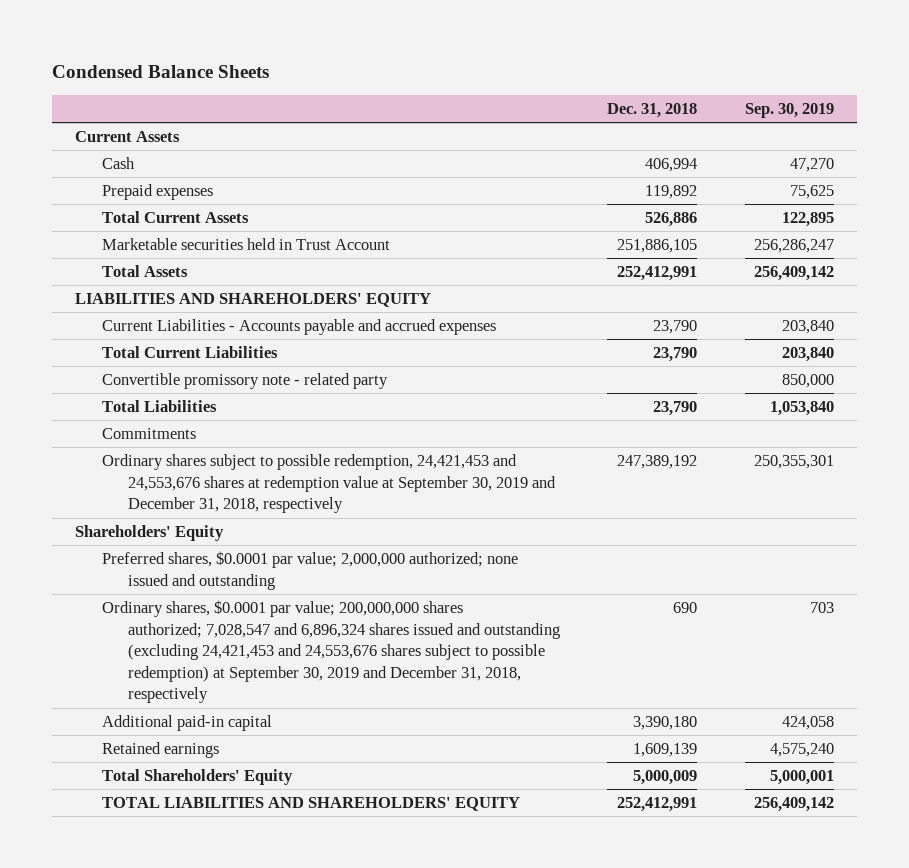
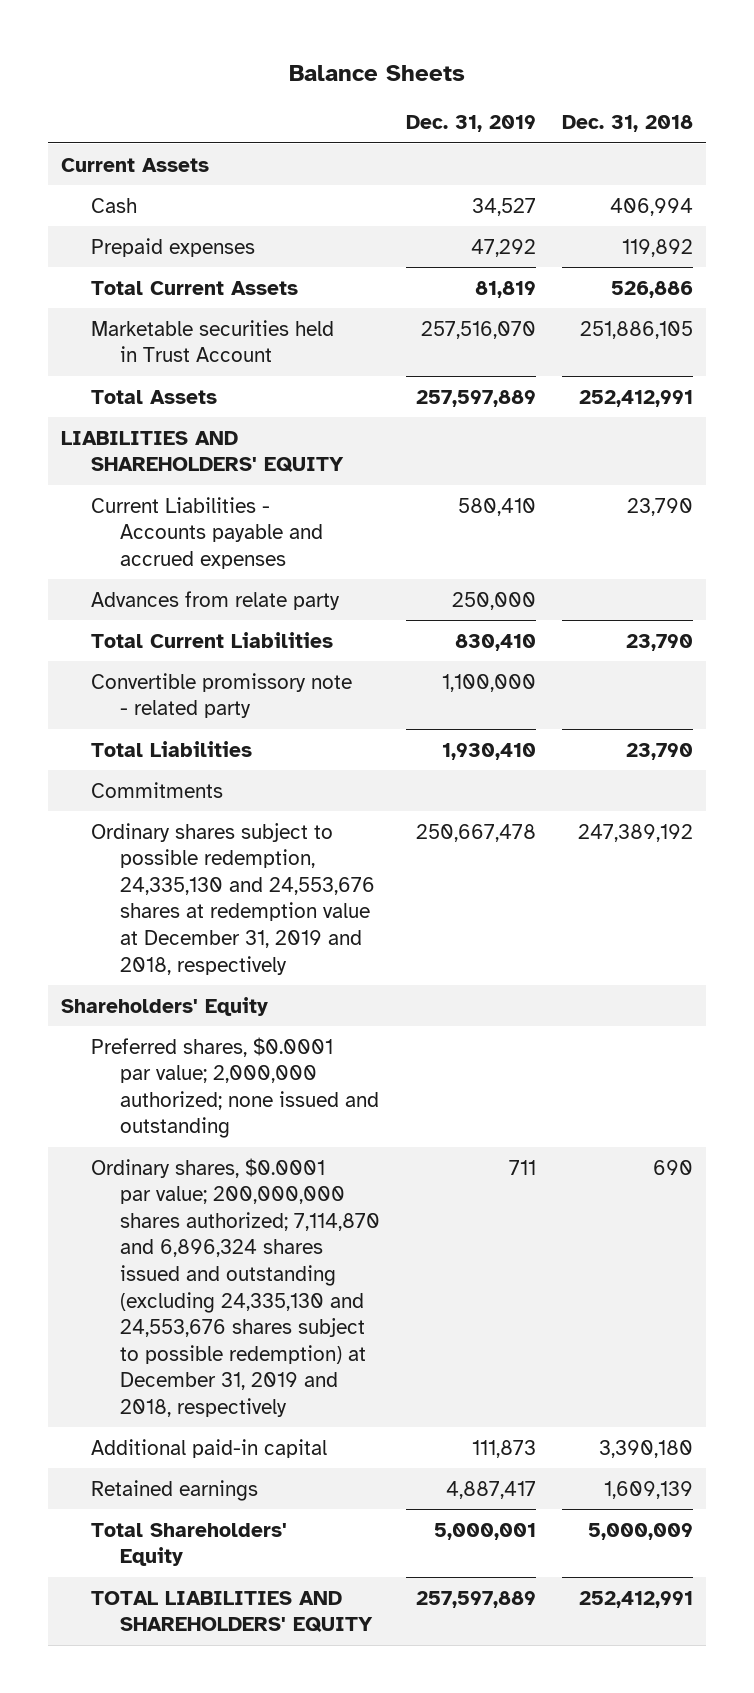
[51,64,269,78] Condensed Balance Sheets -> [289,64,466,81] Balance Sheets
[744,102,834,118] Sep. 30, 2019 -> none
none -> [406,115,537,133] Dec. 31, 2019
none -> [90,590,340,610] Advances from relate party
[101,454,557,514] Ordinary shares subject to possible redemption, 24,421,453 and 24,553,676 shares at redemption value at September 30, 2019 and December 31, 2018, respectively -> [90,822,376,975] Ordinary shares subject to possible redemption, 24,335,130 and 24,553,676 shares at redemption value at December 31, 2019 and 2018, respectively
[101,600,561,704] Ordinary shares, $0.0001 par value; 200,000,000 shares authorized; 7,028,547 and 6,896,324 shares issued and outstanding (excluding 24,421,453 and 24,553,676 shares subject to possible redemption) at September 30, 2019 and December 31, 2018, respectively -> [90,1157,381,1417] Ordinary shares, $0.0001 par value; 200,000,000 shares authorized; 7,114,870 and 6,896,324 shares issued and outstanding (excluding 24,335,130 and 24,553,676 shares subject to possible redemption) at December 31, 2019 and 2018, respectively

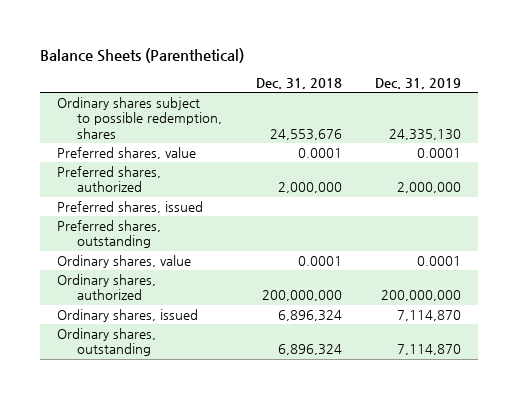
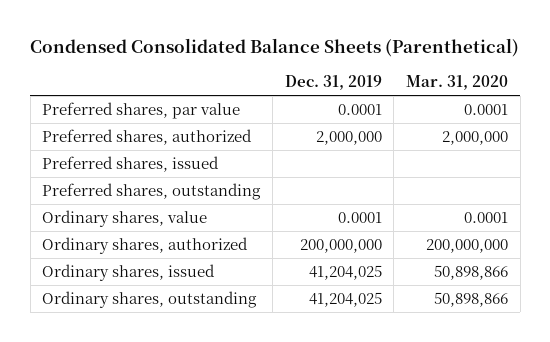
[40,48,245,64] Balance Sheets (Parenthetical) -> [30,38,520,58] Condensed Consolidated Balance Sheets (Parenthetical)
[255,78,342,90] Dec. 31, 2018 -> none
none -> [405,75,508,91] Mar. 31, 2020
[56,97,223,139] Ordinary shares subject to possible redemption, shares -> none
[56,147,196,160] Preferred shares, value -> [42,101,241,119] Preferred shares, par value
[397,310,462,322] 7,114,870 -> [308,264,382,280] 41,204,025
[397,344,462,356] 7,114,870 -> [308,291,382,307] 41,204,025

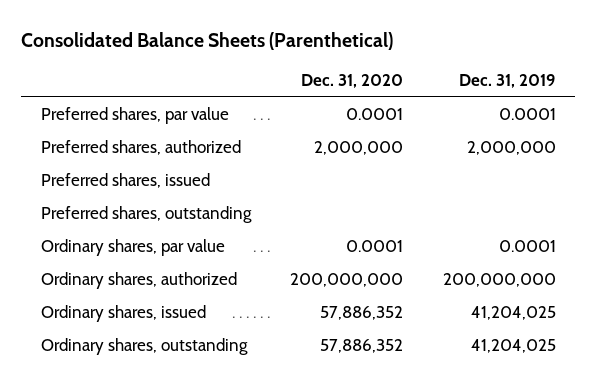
[30,38,520,58] Condensed Consolidated Balance Sheets (Parenthetical) -> [20,32,393,51] Consolidated Balance Sheets (Parenthetical)
[405,75,508,91] Mar. 31, 2020 -> none
none -> [301,74,404,89] Dec. 31, 2020
[42,209,208,227] Ordinary shares, value -> [40,239,225,257] Ordinary shares, par value

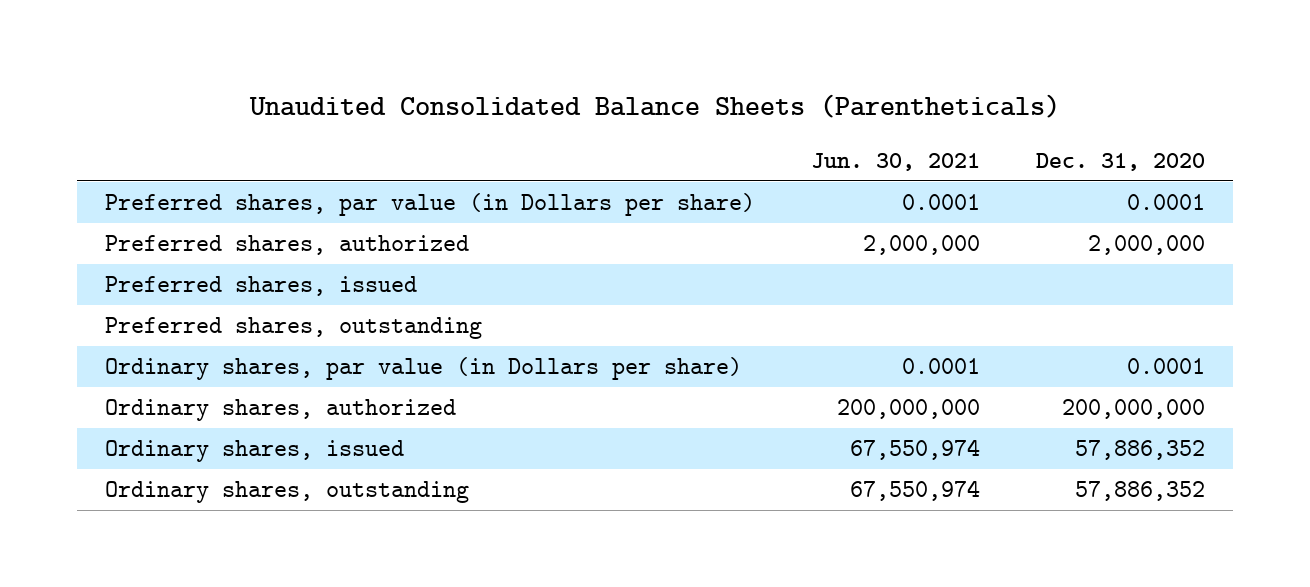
[20,32,393,51] Consolidated Balance Sheets (Parenthetical) -> [248,93,1060,118] Unaudited Consolidated Balance Sheets (Parentheticals)
[458,74,556,89] Dec. 31, 2019 -> none
none -> [810,152,980,171] Jun. 30, 2021
[40,107,229,125] Preferred shares, par value -> [104,193,755,217] Preferred shares, par value (in Dollars per share)
[40,239,225,257] Ordinary shares, par value -> [104,357,742,381] Ordinary shares, par value (in Dollars per share)

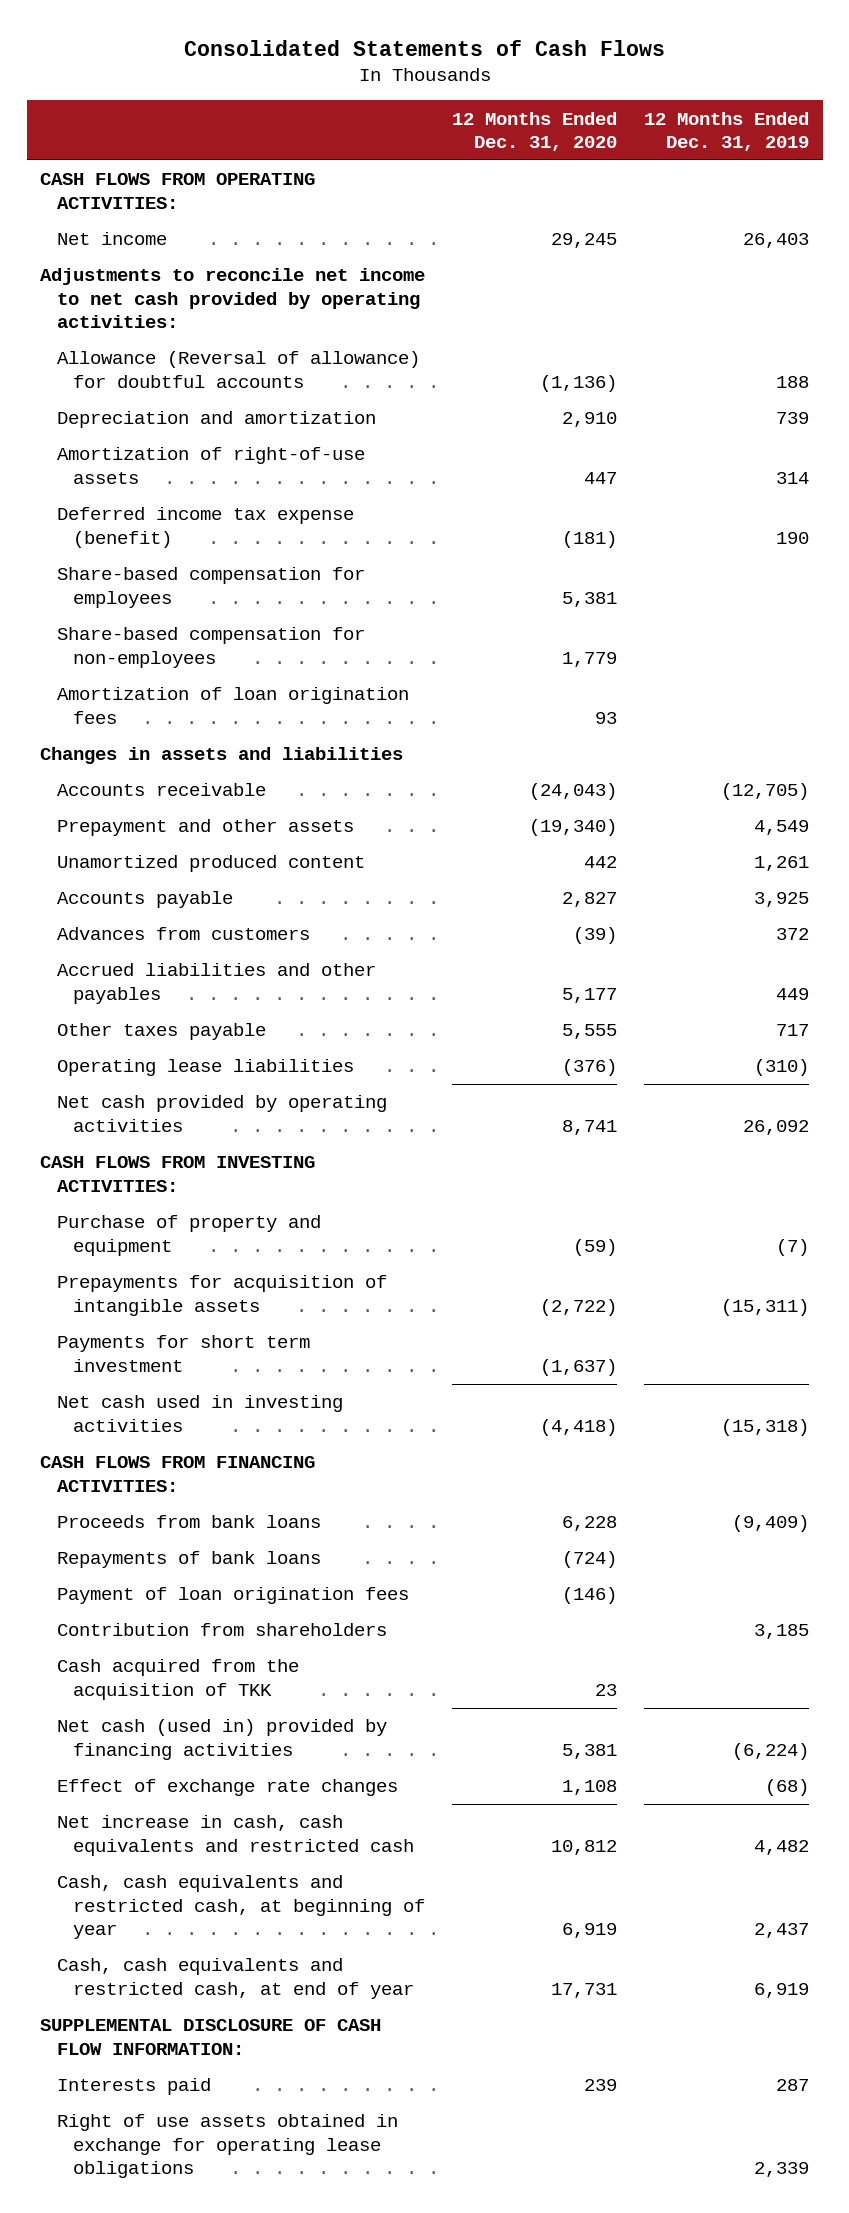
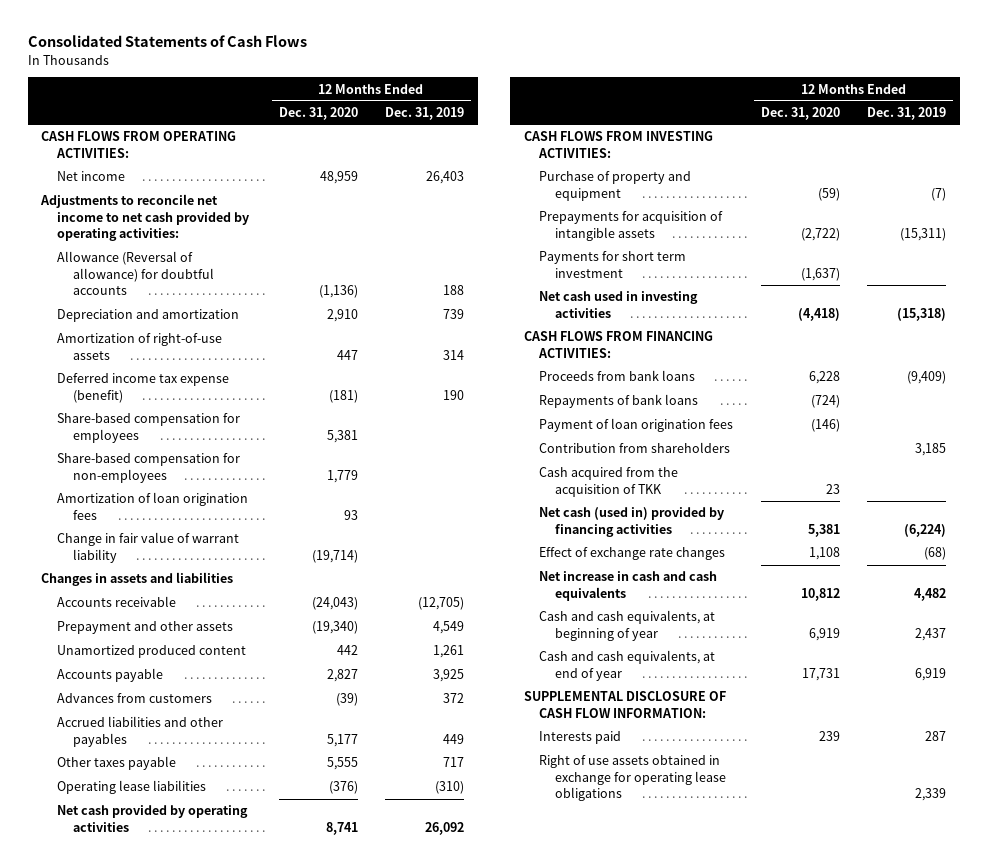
[551,233,618,249] 29,245 -> [319,171,358,185] 48,959
none -> [57,532,240,563] Change in fair value of warrant liability
[56,1815,415,1856] Net increase in cash, cash equivalents and restricted cash -> [539,571,718,601] Net increase in cash and cash equivalents
[56,1875,426,1939] Cash, cash equivalents and restricted cash, at beginning of year -> [539,610,716,641] Cash and cash equivalents, at beginning of year
[56,1958,415,1999] Cash, cash equivalents and restricted cash, at end of year -> [539,650,716,681] Cash and cash equivalents, at end of year

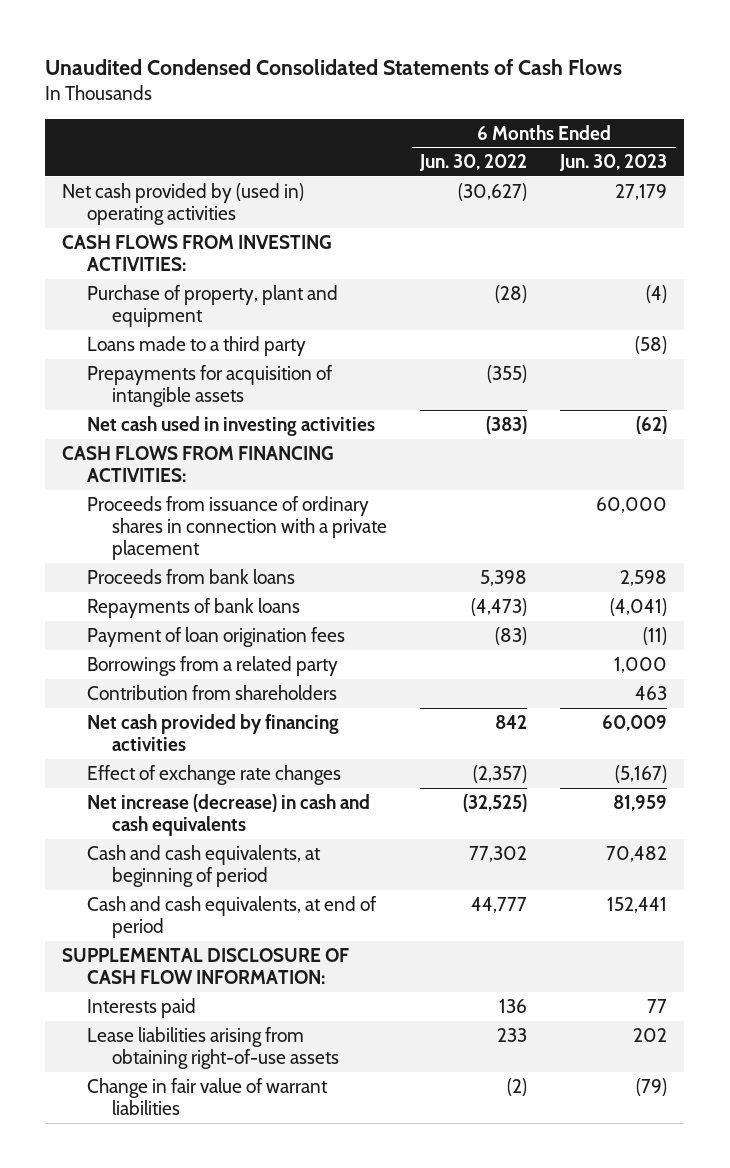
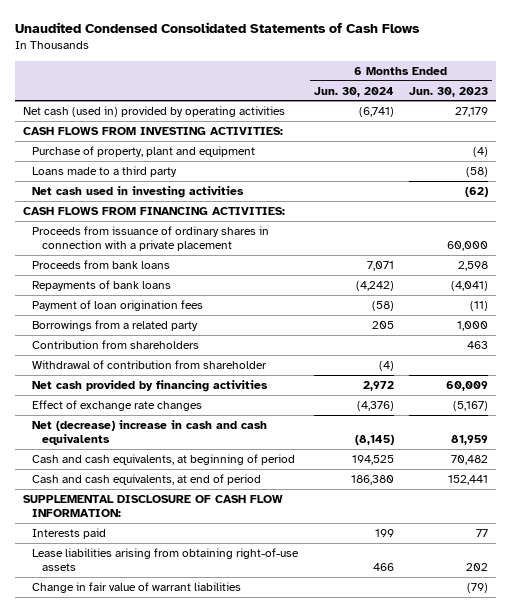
[419,154,528,172] Jun. 30, 2022 -> none
none -> [313,86,394,97] Jun. 30, 2024
[62,182,305,226] Net cash provided by (used in) operating activities -> [22,105,285,117] Net cash (used in) provided by operating activities
[87,364,334,408] Prepayments for acquisition of intangible assets -> none
none -> [32,359,268,369] Withdrawal of contribution from shareholder
[87,793,371,837] Net increase (decrease) in cash and cash equivalents -> [32,419,268,445] Net (decrease) increase in cash and cash equivalents

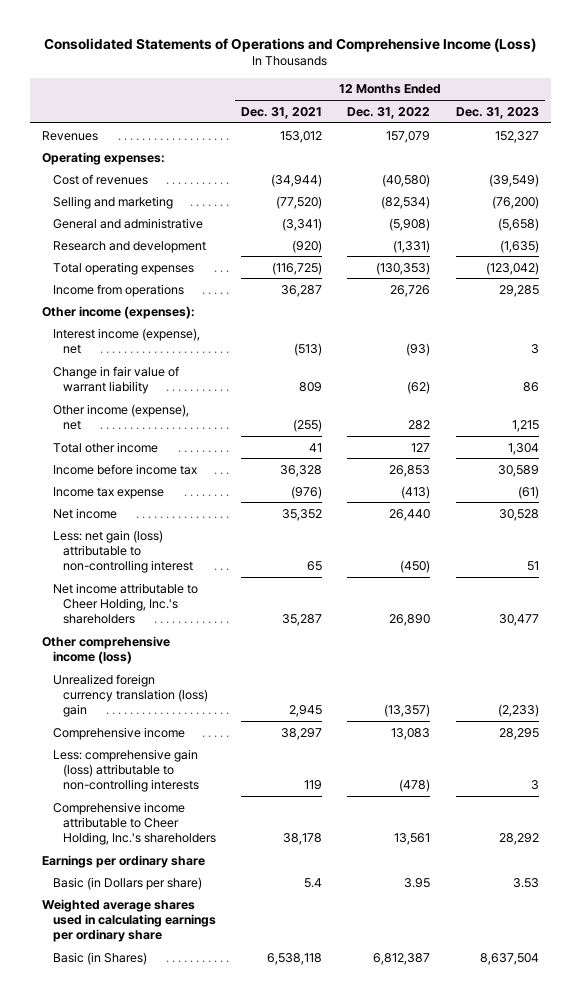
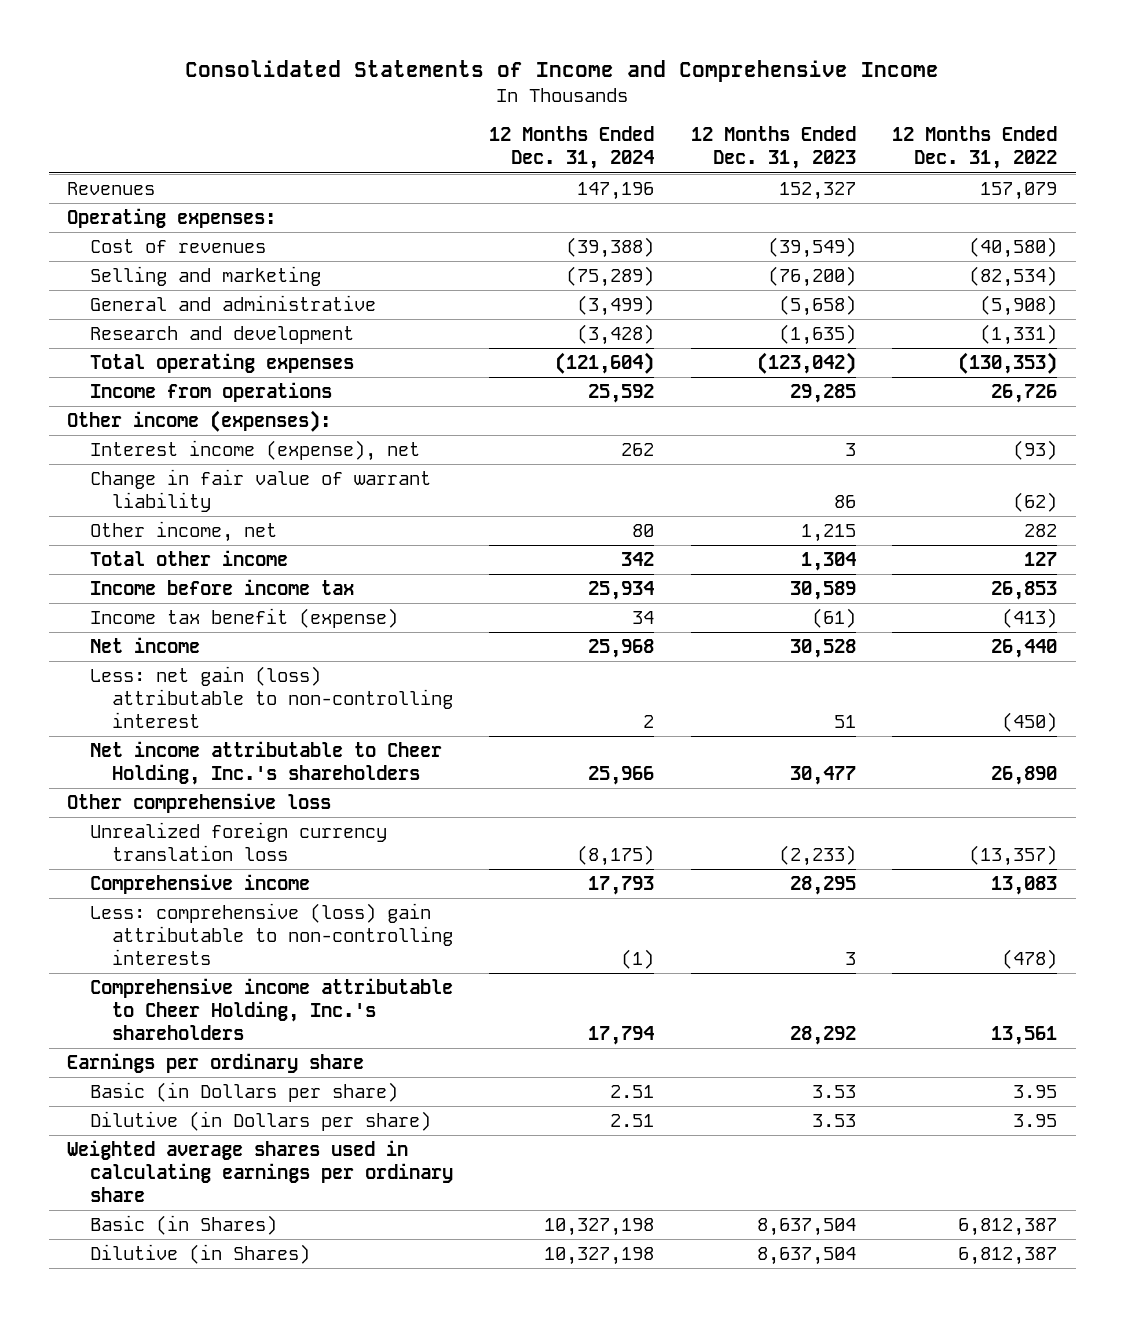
[44,37,537,52] Consolidated Statements of Operations and Comprehensive Income (Loss) -> [185,60,940,83] Consolidated Statements of Income and Comprehensive Income
[241,106,323,119] Dec. 31, 2021 -> none
none -> [489,126,655,170] 12 Months Ended Dec. 31, 2024
[52,403,189,430] Other income (expense), net -> [89,520,277,542] Other income, net
[52,486,164,499] Income tax expense -> [89,607,398,628] Income tax benefit (expense)
[42,635,171,664] Other comprehensive income (loss) -> [67,792,332,813] Other comprehensive loss
[52,673,209,718] Unrealized foreign currency translation (loss) gain -> [89,821,387,862] Unrealized foreign currency translation loss
[52,748,200,793] Less: comprehensive gain (loss) attributable to non-controlling interests -> [89,902,453,966] Less: comprehensive (loss) gain attributable to non-controlling interests
none -> [89,1110,431,1131] Dilutive (in Dollars per share)
none -> [89,1243,310,1264] Dilutive (in Shares)

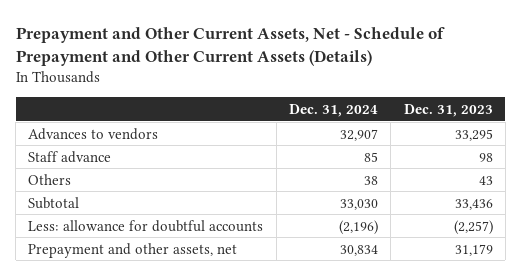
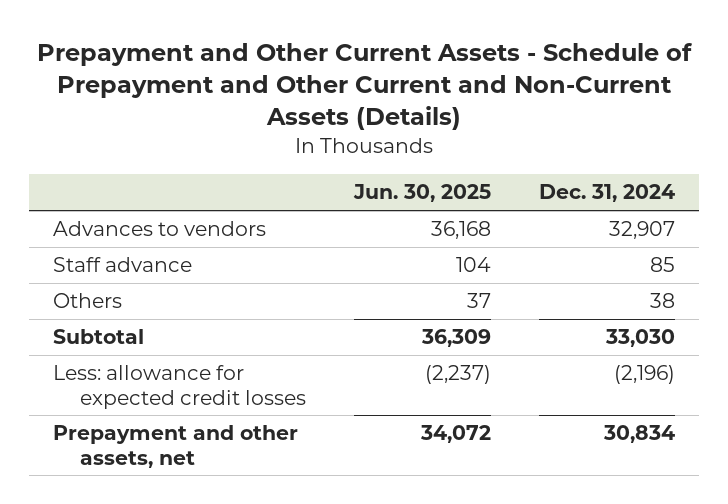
[15,26,445,67] Prepayment and Other Current Assets, Net - Schedule of Prepayment and Other Current Assets (Details) -> [36,43,693,131] Prepayment and Other Current Assets - Schedule of Prepayment and Other Current and Non-Current Assets (Details)
[403,103,493,117] Dec. 31, 2023 -> none
none -> [352,184,491,203] Jun. 30, 2025
[28,219,264,232] Less: allowance for doubtful accounts -> [52,365,306,409] Less: allowance for expected credit losses

